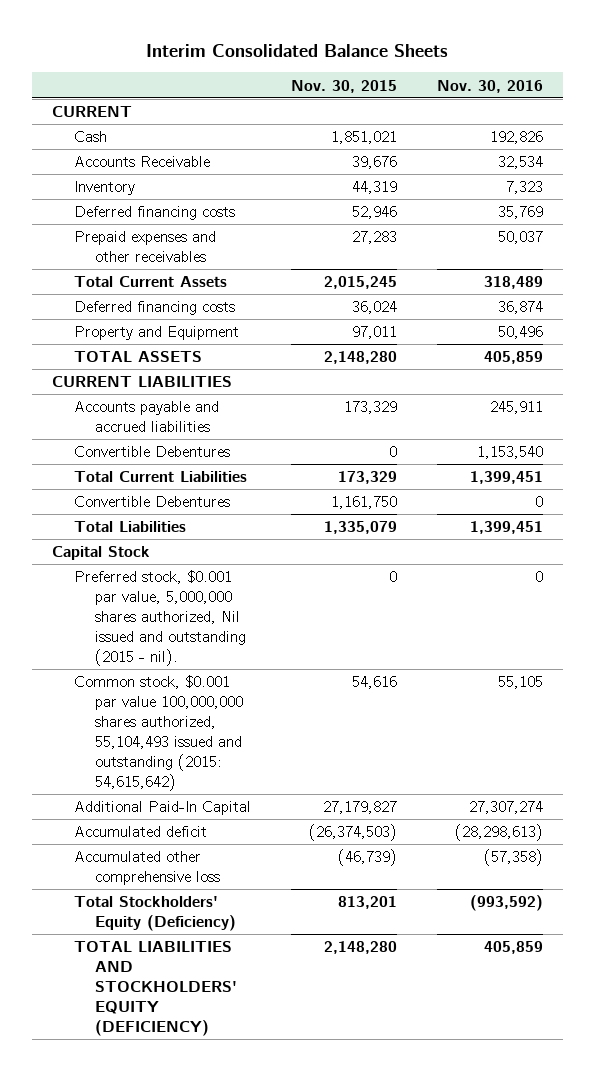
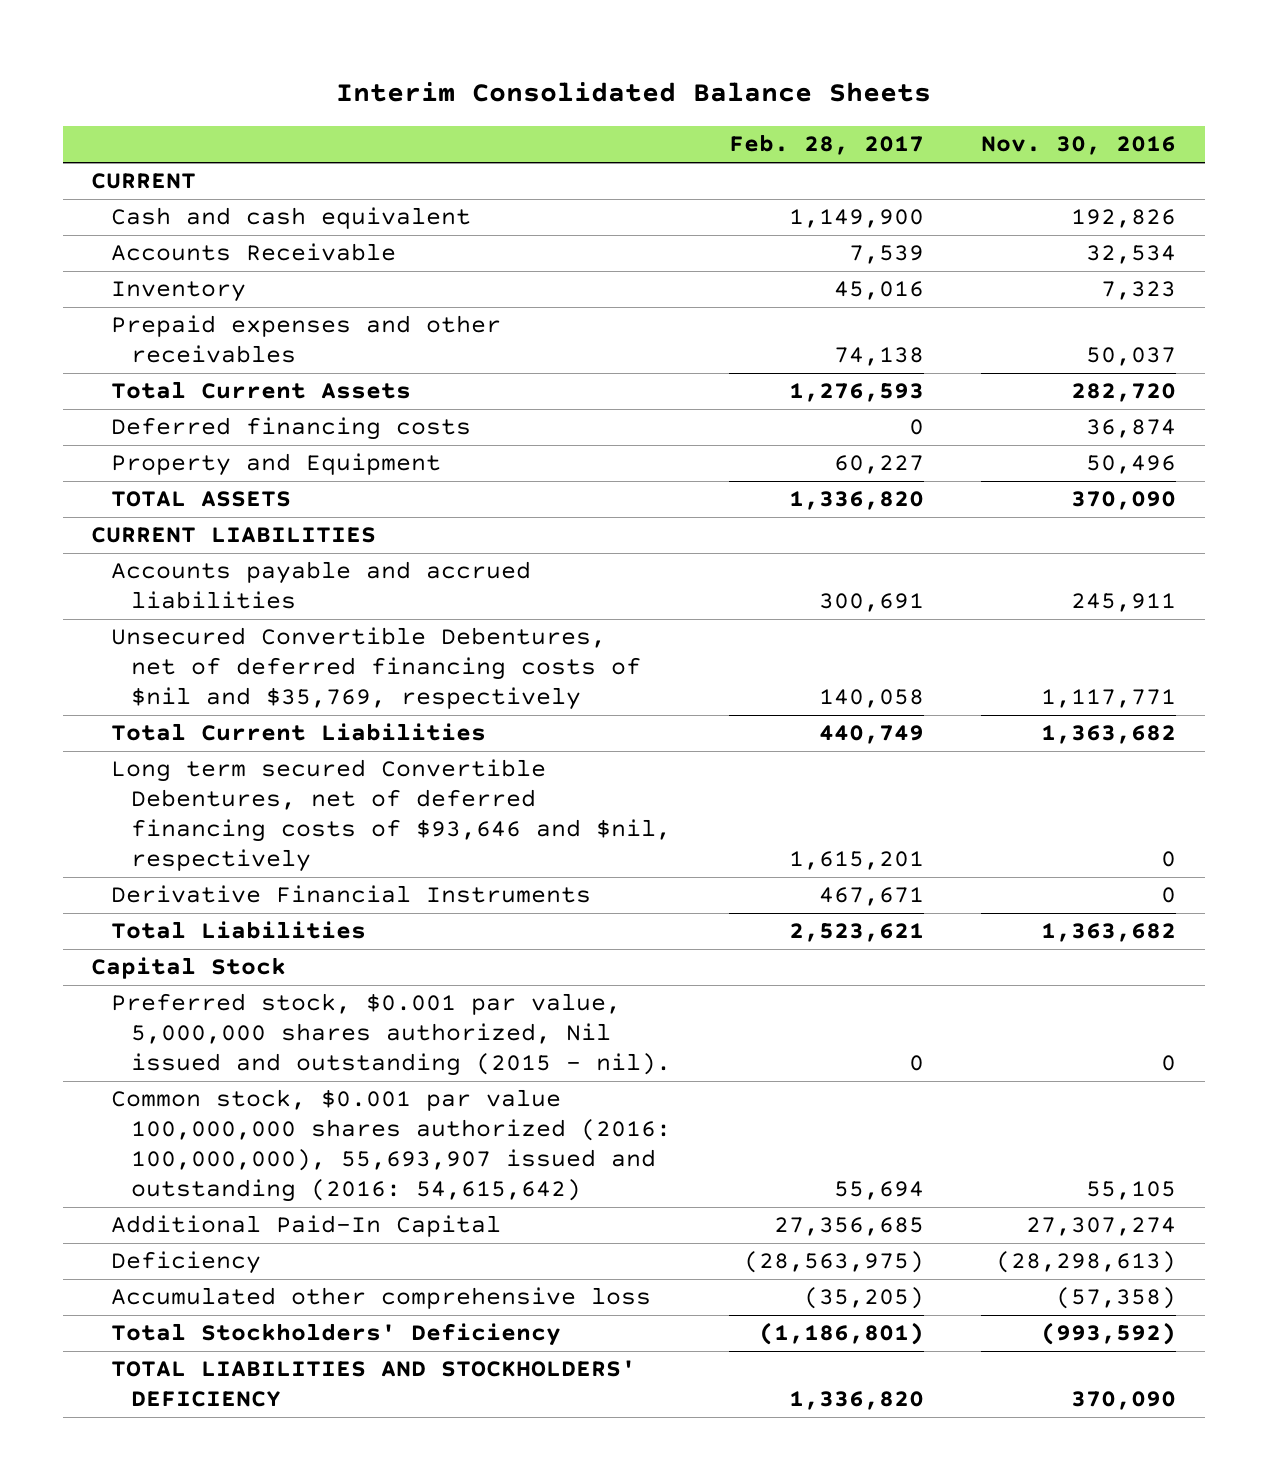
[290,79,397,93] Nov. 30, 2015 -> none
none -> [728,134,924,156] Feb. 28, 2017
[73,131,107,143] Cash -> [111,207,472,230] Cash and cash equivalent
[73,206,235,221] Deferred financing costs -> none
[483,276,543,290] 318,489 -> [1071,383,1177,403] 282,720
[483,351,543,365] 405,859 -> [1071,491,1177,511] 370,090
[73,446,230,458] Convertible Debentures -> none
none -> [111,627,642,711] Unsecured Convertible Debentures, net of deferred financing costs of $nil and $35,769, respectively
[469,471,543,485] 1,399,451 -> [1041,725,1177,745] 1,363,682
[73,496,230,508] Convertible Debentures -> [111,759,672,873] Long term secured Convertible Debentures, net of deferred financing costs of $93,646 and $nil, respectively
none -> [111,885,592,904] Derivative Financial Instruments
[469,521,543,535] 1,399,451 -> [1041,923,1177,943] 1,363,682
[73,675,244,791] Common stock, $0.001 par value 100,000,000 shares authorized, 55,104,493 issued and outstanding (2015: 54,615,642) -> [111,1089,672,1203] Common stock, $0.001 par value 100,000,000 shares authorized (2016: 100,000,000), 55,693,907 issued and outstanding (2016: 54,615,642)
[73,826,207,838] Accumulated deficit -> [111,1251,262,1275] Deficiency
[73,896,237,932] Total Stockholders' Equity (Deficiency) -> [111,1323,562,1347] Total Stockholders' Deficiency
[73,941,238,1036] TOTAL LIABILITIES AND STOCKHOLDERS' EQUITY (DEFICIENCY) -> [111,1360,637,1408] TOTAL LIABILITIES AND STOCKHOLDERS' DEFICIENCY
[483,941,543,955] 405,859 -> [1071,1391,1177,1411] 370,090

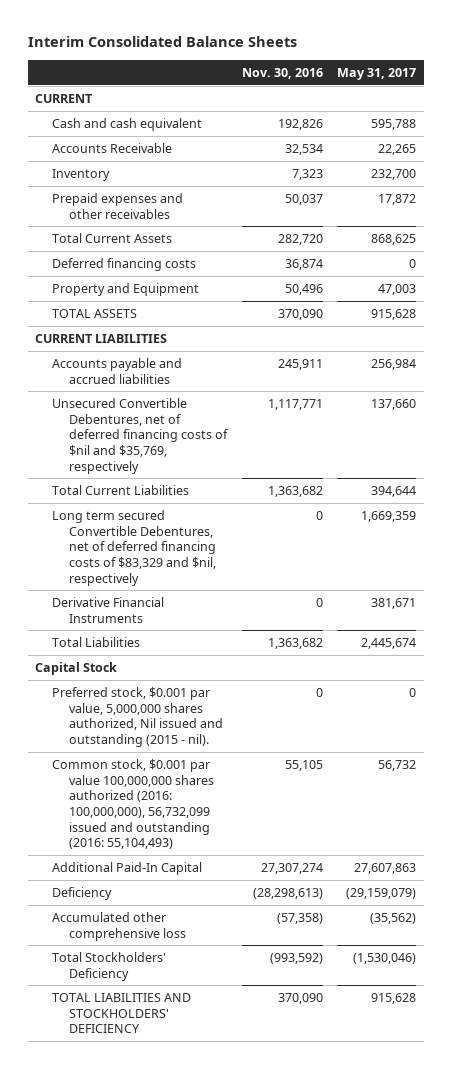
[728,134,924,156] Feb. 28, 2017 -> none
none -> [337,67,417,80] May 31, 2017
[111,759,672,873] Long term secured Convertible Debentures, net of deferred financing costs of $93,646 and $nil, respectively -> [52,509,217,586] Long term secured Convertible Debentures, net of deferred financing costs of $83,329 and $nil, respectively
[111,1089,672,1203] Common stock, $0.001 par value 100,000,000 shares authorized (2016: 100,000,000), 55,693,907 issued and outstanding (2016: 54,615,642) -> [52,758,215,850] Common stock, $0.001 par value 100,000,000 shares authorized (2016: 100,000,000), 56,732,099 issued and outstanding (2016: 55,104,493)

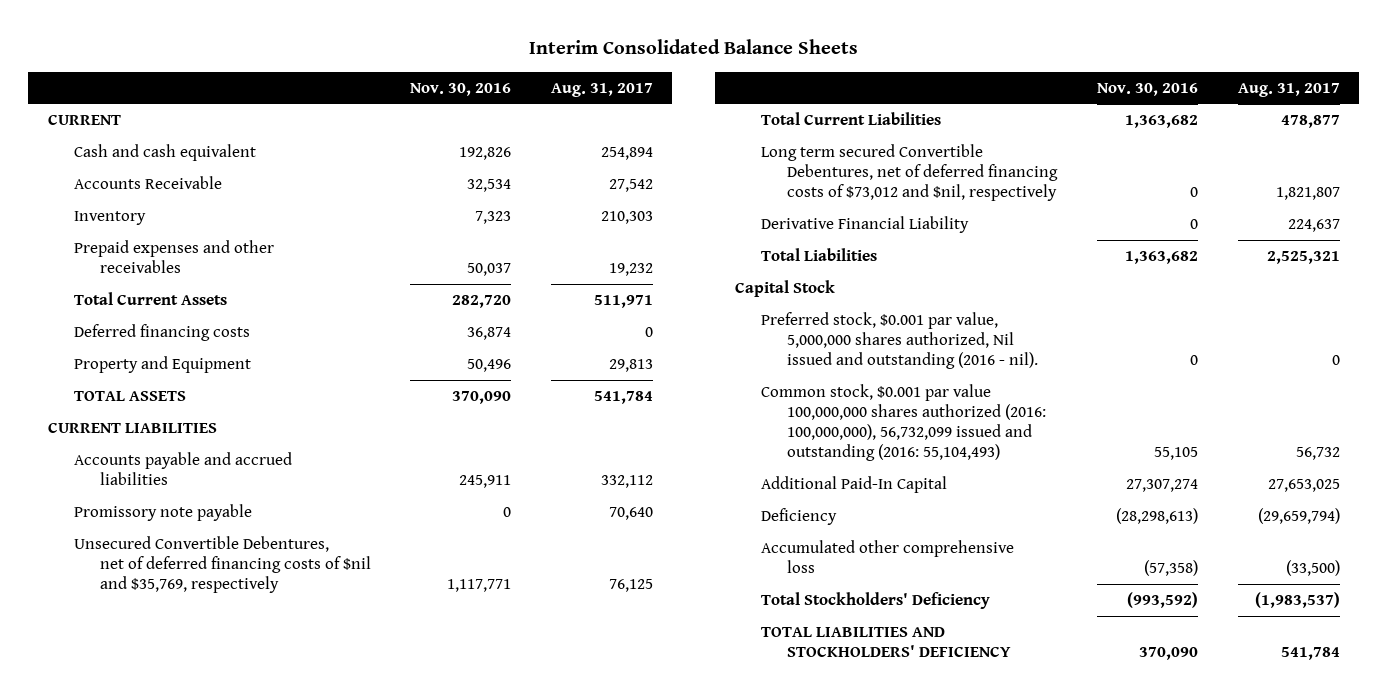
[337,67,417,80] May 31, 2017 -> none
none -> [550,82,653,97] Aug. 31, 2017
none -> [73,504,252,522] Promissory note payable
[52,509,217,586] Long term secured Convertible Debentures, net of deferred financing costs of $83,329 and $nil, respectively -> [760,144,1058,202] Long term secured Convertible Debentures, net of deferred financing costs of $73,012 and $nil, respectively
[52,596,165,623] Derivative Financial Instruments -> [760,216,969,234] Derivative Financial Liability
[52,686,224,747] Preferred stock, $0.001 par value, 5,000,000 shares authorized, Nil issued and outstanding (2015 - nil). -> [760,312,1038,370] Preferred stock, $0.001 par value, 5,000,000 shares authorized, Nil issued and outstanding (2016 - nil).

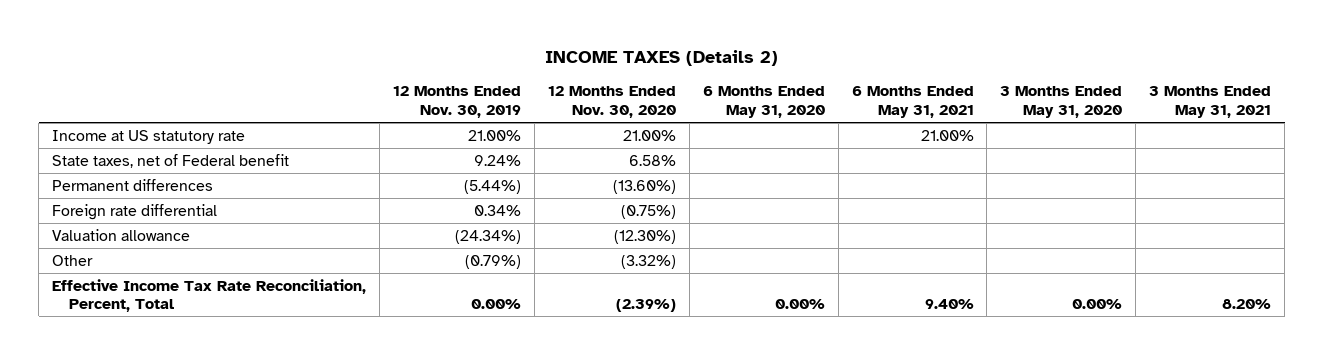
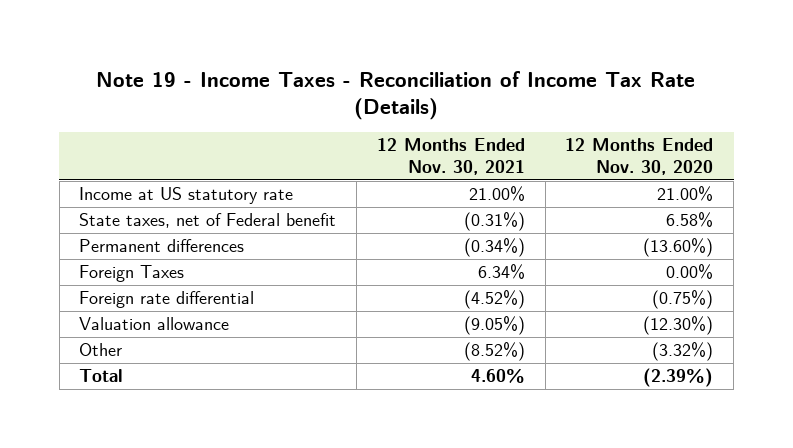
[544,50,778,67] INCOME TAXES (Details 2) -> [96,70,696,121] Note 19 - Income Taxes - Reconciliation of Income Tax Rate (Details)
[393,86,522,119] 12 Months Ended Nov. 30, 2019 -> none
[702,86,825,119] 6 Months Ended May 31, 2020 -> none
[851,86,974,119] 6 Months Ended May 31, 2021 -> none
[1000,86,1123,119] 3 Months Ended May 31, 2020 -> none
[1149,86,1272,119] 3 Months Ended May 31, 2021 -> none
none -> [376,138,525,175] 12 Months Ended Nov. 30, 2021
none -> [79,265,185,283] Foreign Taxes
[52,278,367,313] Effective Income Tax Rate Reconciliation, Percent, Total -> [79,369,124,383] Total

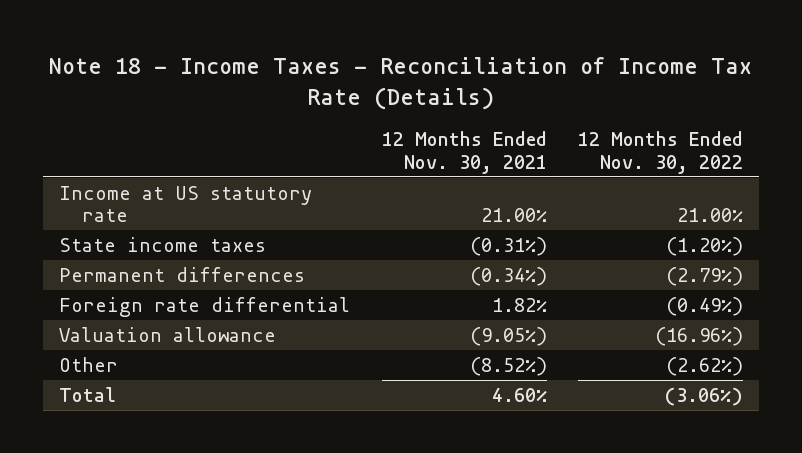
[96,70,696,121] Note 19 - Income Taxes - Reconciliation of Income Tax Rate (Details) -> [49,57,753,110] Note 18 - Income Taxes - Reconciliation of Income Tax Rate (Details)
[565,138,714,175] 12 Months Ended Nov. 30, 2020 -> none
none -> [578,131,744,175] 12 Months Ended Nov. 30, 2022
[79,213,337,229] State taxes, net of Federal benefit -> [59,236,267,252] State income taxes
[79,265,185,283] Foreign Taxes -> none
[463,290,525,310] (4.52%) -> [491,297,547,312] 1.82%

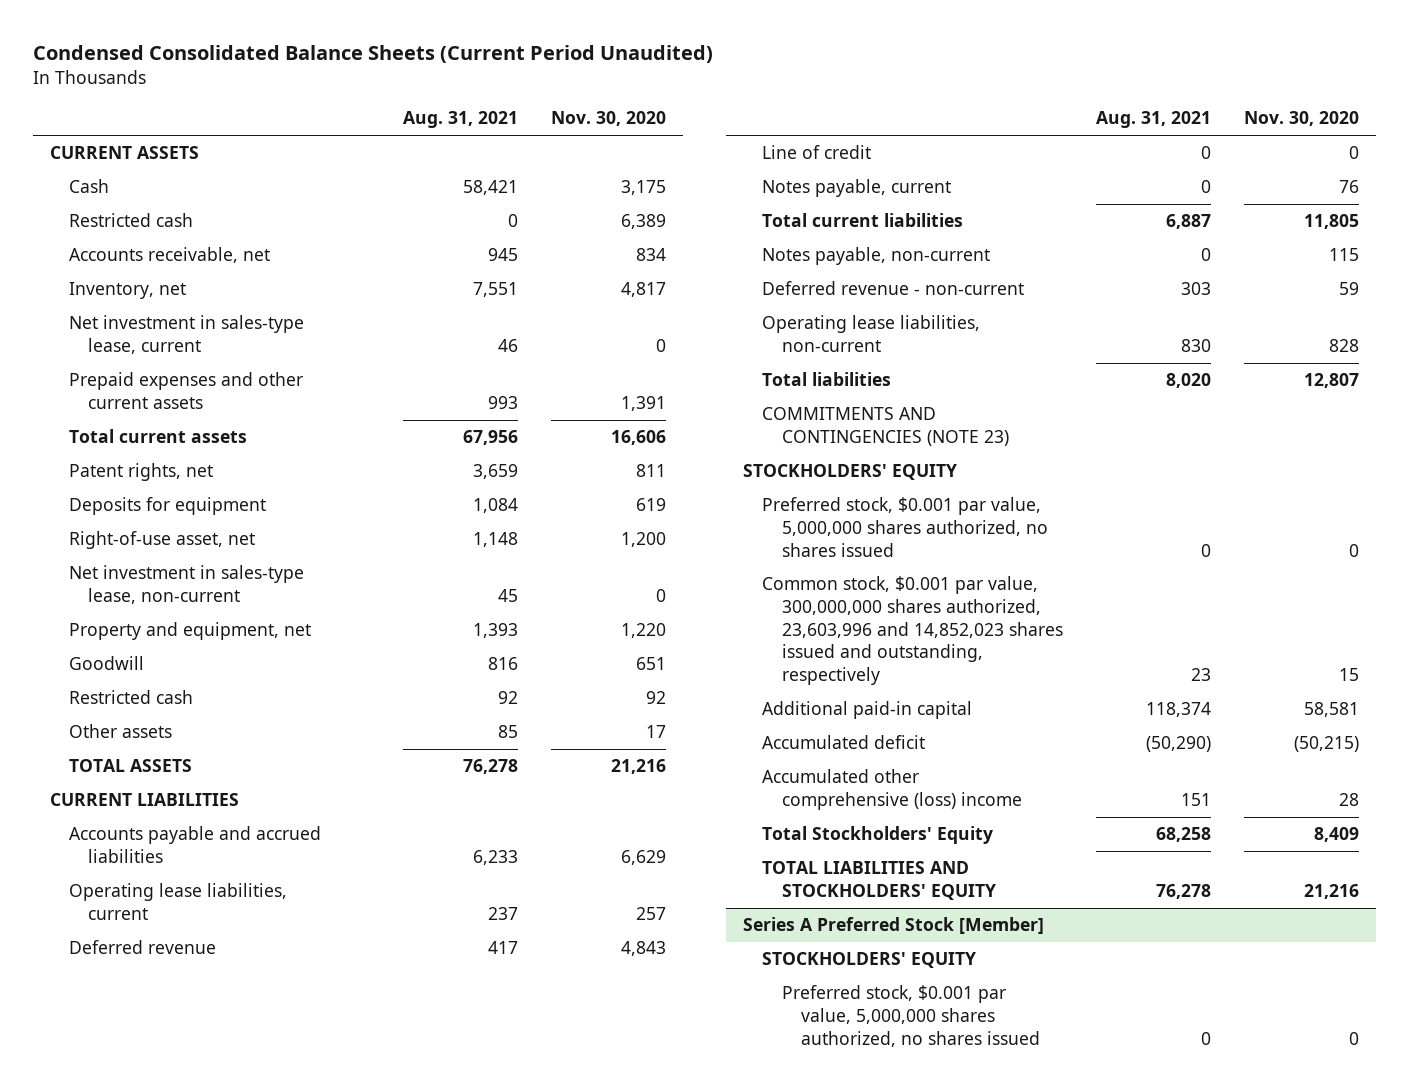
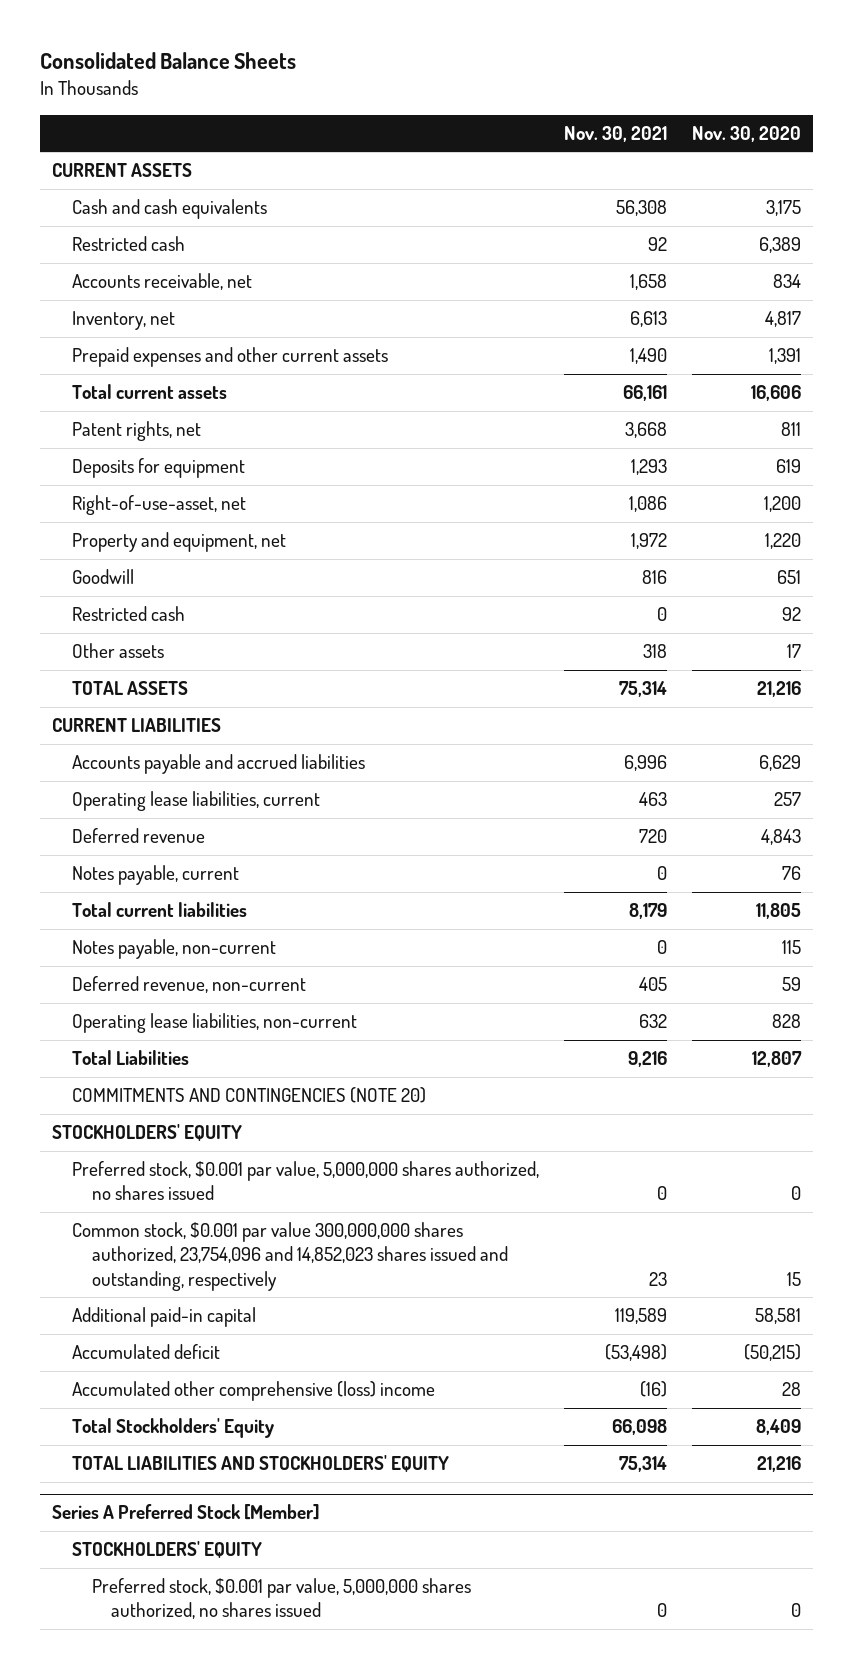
[33,45,714,64] Condensed Consolidated Balance Sheets (Current Period Unaudited) -> [39,52,296,70] Consolidated Balance Sheets
[402,111,518,129] Aug. 31, 2021 -> none
none -> [563,125,667,142] Nov. 30, 2021
[68,179,109,194] Cash -> [71,199,267,220] Cash and cash equivalents
[68,315,304,354] Net investment in sales-type lease, current -> none
[68,565,304,604] Net investment in sales-type lease, non-current -> none
[68,531,255,550] Right-of-use asset, net -> [71,495,246,516] Right-of-use-asset, net
[762,145,872,160] Line of credit -> none
[762,281,1025,296] Deferred revenue - non-current -> [71,976,306,994] Deferred revenue, non-current
[762,372,892,387] Total liabilities -> [71,1050,189,1066] Total Liabilities
[762,407,1009,446] COMMITMENTS AND CONTINGENCIES (NOTE 23) -> [71,1087,426,1104] COMMITMENTS AND CONTINGENCIES (NOTE 20)
[762,576,1063,685] Common stock, $0.001 par value, 300,000,000 shares authorized, 23,603,996 and 14,852,023 shares issued and outstanding, respectively -> [71,1222,508,1291] Common stock, $0.001 par value 300,000,000 shares authorized, 23,754,096 and 14,852,023 shares issued and outstanding, respectively

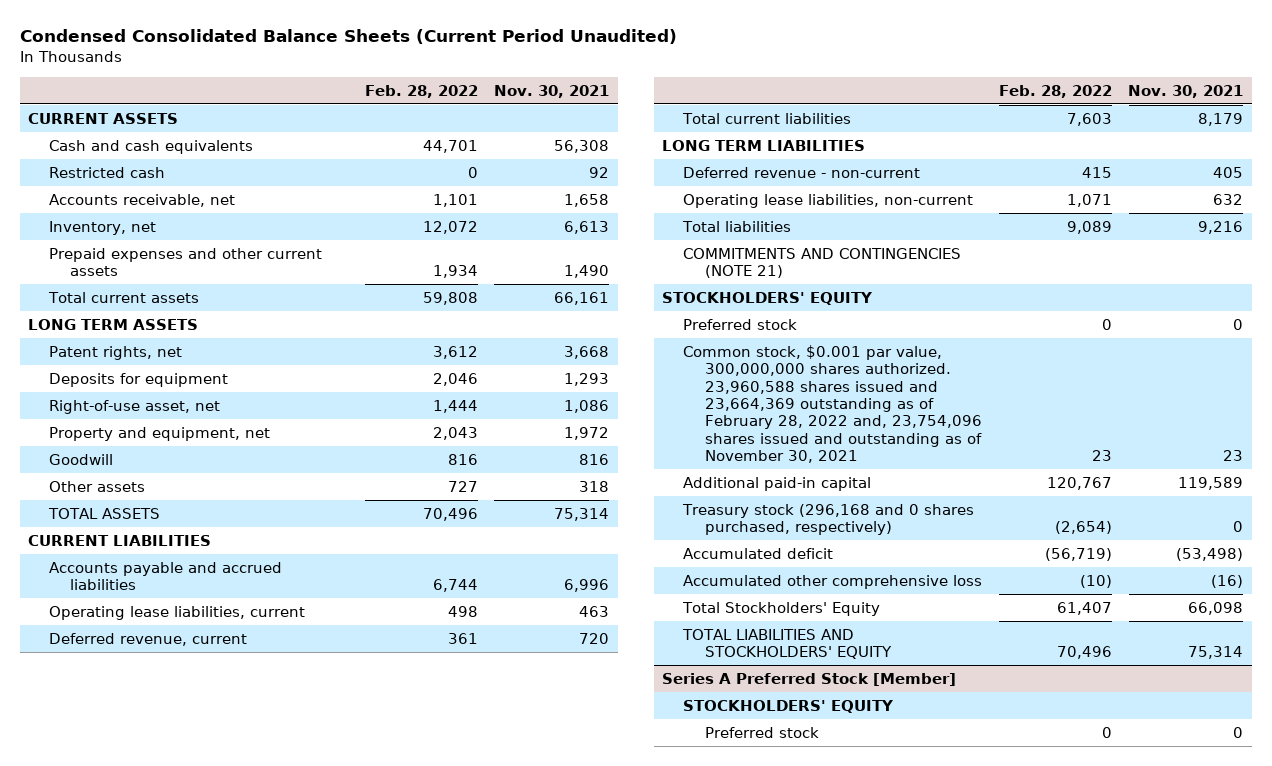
[39,52,296,70] Consolidated Balance Sheets -> [19,29,677,45] Condensed Consolidated Balance Sheets (Current Period Unaudited)
[691,125,801,142] Nov. 30, 2020 -> none
none -> [364,84,478,98] Feb. 28, 2022
none -> [28,318,199,330] LONG TERM ASSETS
[71,495,246,516] Right-of-use-asset, net -> [49,399,221,414] Right-of-use asset, net
[71,606,185,622] Restricted cash -> none
[71,865,239,886] Notes payable, current -> none
[71,828,205,844] Deferred revenue -> [49,632,248,646] Deferred revenue, current
[71,939,276,960] Notes payable, non-current -> none
none -> [662,139,866,151] LONG TERM LIABILITIES
[71,976,306,994] Deferred revenue, non-current -> [683,166,921,178] Deferred revenue - non-current
[71,1050,189,1066] Total Liabilities -> [682,220,792,232] Total liabilities
[71,1087,426,1104] COMMITMENTS AND CONTINGENCIES (NOTE 20) -> [683,247,962,279] COMMITMENTS AND CONTINGENCIES (NOTE 21)
[71,1161,539,1201] Preferred stock, $0.001 par value, 5,000,000 shares authorized, no shares issued -> [683,318,798,330] Preferred stock
[71,1222,508,1291] Common stock, $0.001 par value 300,000,000 shares authorized, 23,754,096 and 14,852,023 shares issued and outstanding, respectively -> [683,344,982,463] Common stock, $0.001 par value, 300,000,000 shares authorized. 23,960,588 shares issued and 23,664,369 outstanding as of February 28, 2022 and, 23,754,096 shares issued and outstanding as of November 30, 2021
none -> [682,503,975,536] Treasury stock (296,168 and 0 shares purchased, respectively)
[71,1381,435,1402] Accumulated other comprehensive (loss) income -> [683,574,983,589] Accumulated other comprehensive loss
[91,1578,471,1620] Preferred stock, $0.001 par value, 5,000,000 shares authorized, no shares issued -> [704,726,819,738] Preferred stock

